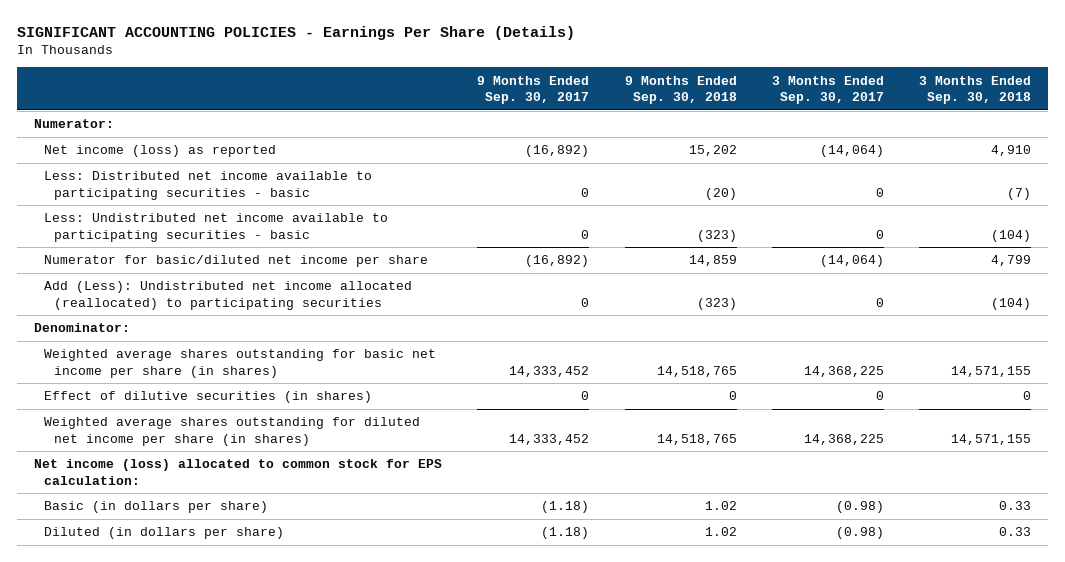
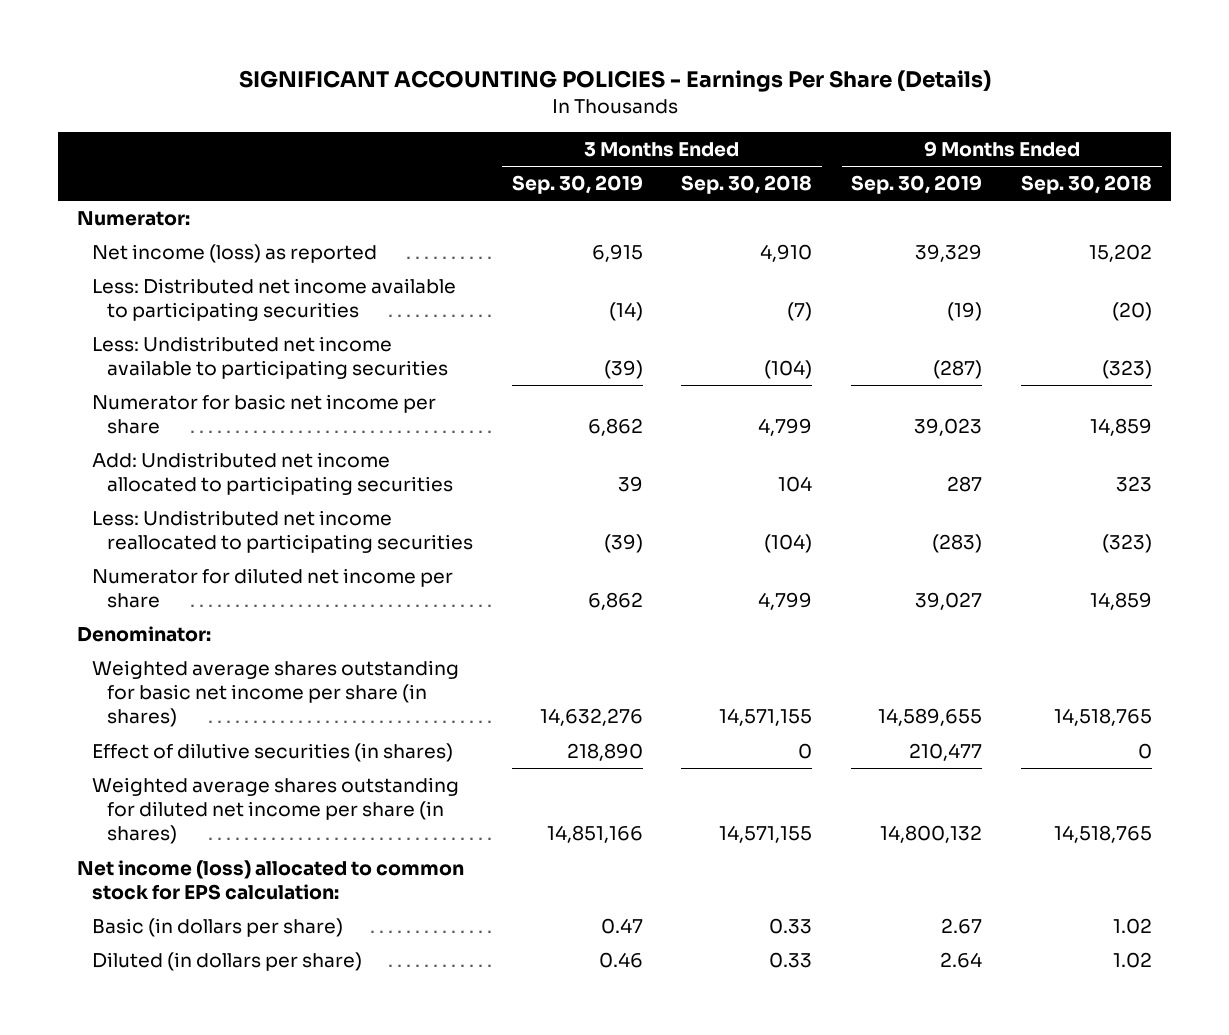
[477,75,590,105] 9 Months Ended Sep. 30, 2017 -> none
[771,75,884,105] 3 Months Ended Sep. 30, 2017 -> none
none -> [511,175,643,195] Sep. 30, 2019
none -> [851,175,983,195] Sep. 30, 2019
[44,171,373,200] Less: Distributed net income available to participating securities - basic -> [92,278,457,322] Less: Distributed net income available to participating securities
[44,213,389,242] Less: Undistributed net income available to participating securities - basic -> [92,336,449,380] Less: Undistributed net income available to participating securities
[44,255,429,268] Numerator for basic/diluted net income per share -> [92,394,437,435] Numerator for basic net income per share
[44,281,413,310] Add (Less): Undistributed net income allocated (reallocated) to participating securities -> [92,452,454,496] Add: Undistributed net income allocated to participating securities
[696,297,737,310] (323) -> [1115,476,1152,493] 323
[990,297,1031,310] (104) -> [778,476,813,493] 104
none -> [92,510,474,554] Less: Undistributed net income reallocated to participating securities
none -> [92,568,454,609] Numerator for diluted net income per share

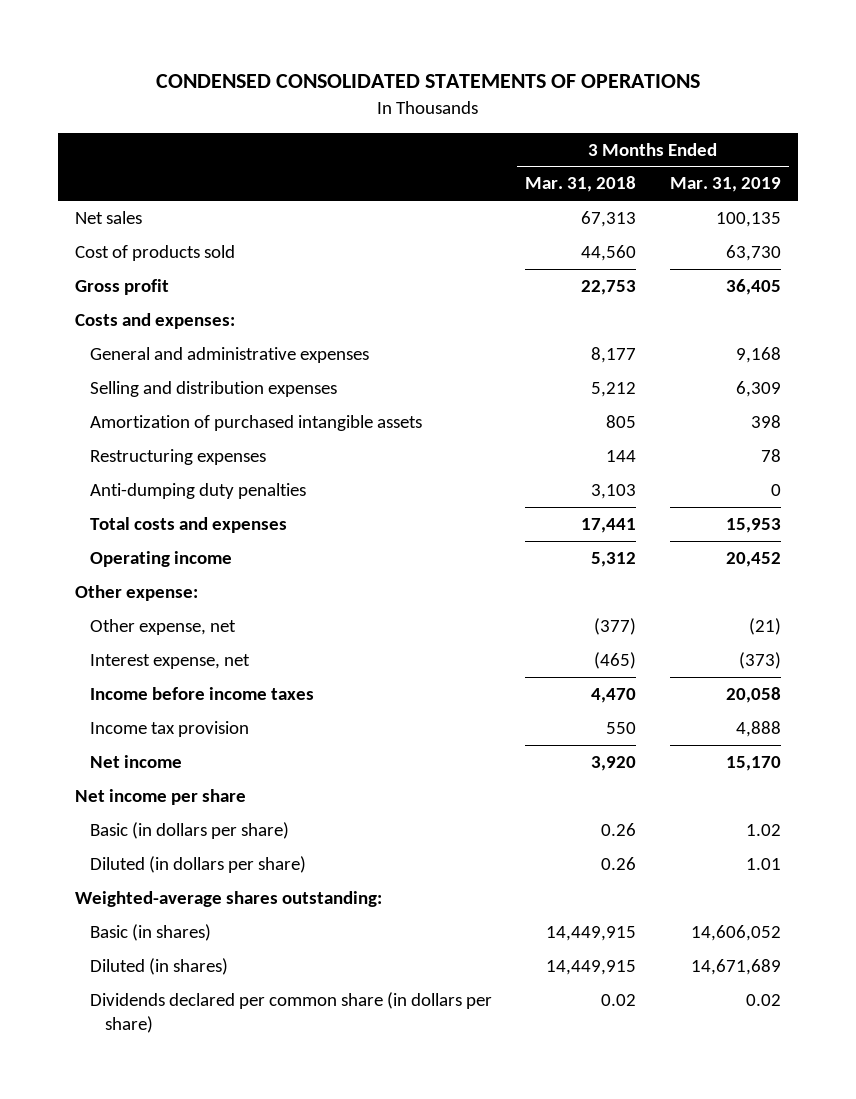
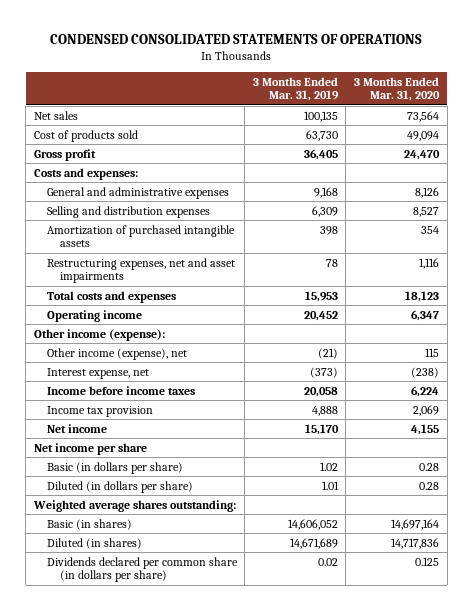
[525,176,637,193] Mar. 31, 2018 -> none
none -> [354,76,441,102] 3 Months Ended Mar. 31, 2020
[89,483,306,500] Anti-dumping duty penalties -> none
[89,449,266,466] Restructuring expenses -> [46,257,235,284] Restructuring expenses, net and asset impairments
[75,585,199,602] Other expense: -> [33,328,165,341] Other income (expense):
[89,619,236,636] Other expense, net -> [46,347,187,360] Other income (expense), net
[75,891,383,908] Weighted-average shares outstanding: -> [32,499,236,512] Weighted average shares outstanding:

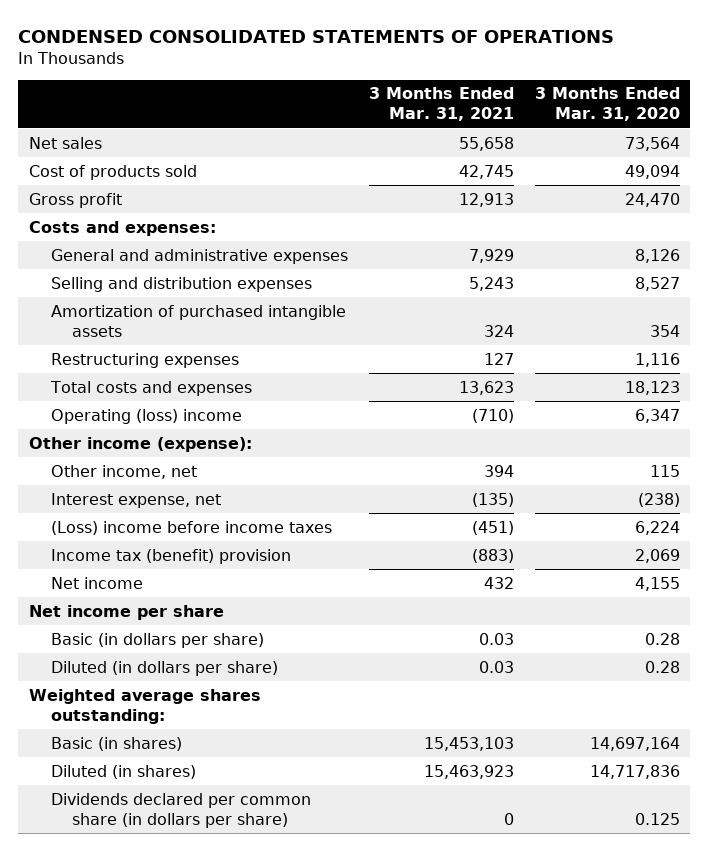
[252,76,339,102] 3 Months Ended Mar. 31, 2019 -> none
none -> [368,87,514,122] 3 Months Ended Mar. 31, 2021
[46,257,235,284] Restructuring expenses, net and asset impairments -> [50,352,239,368] Restructuring expenses
[46,309,142,322] Operating income -> [50,408,242,424] Operating (loss) income
[46,347,187,360] Other income (expense), net -> [50,464,197,479] Other income, net
[46,385,195,395] Income before income taxes -> [50,520,332,535] (Loss) income before income taxes
[46,405,153,417] Income tax provision -> [50,548,291,564] Income tax (benefit) provision

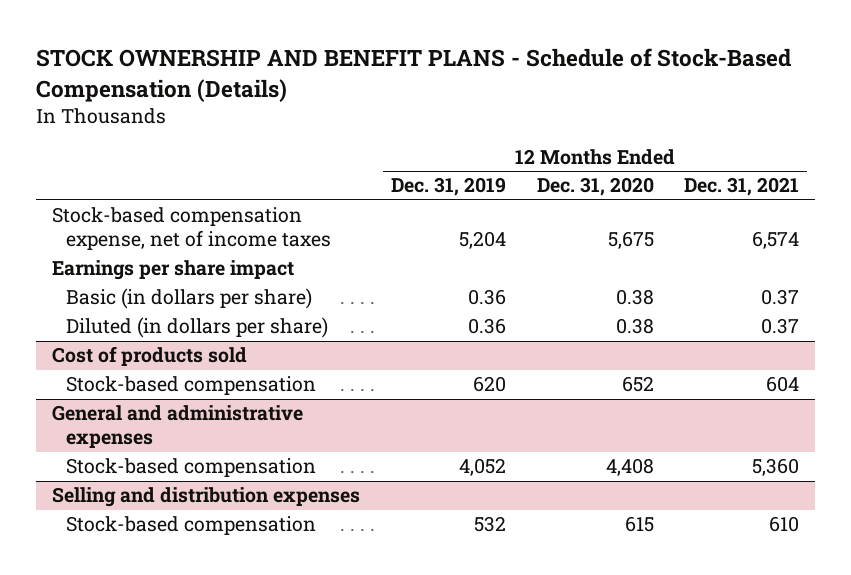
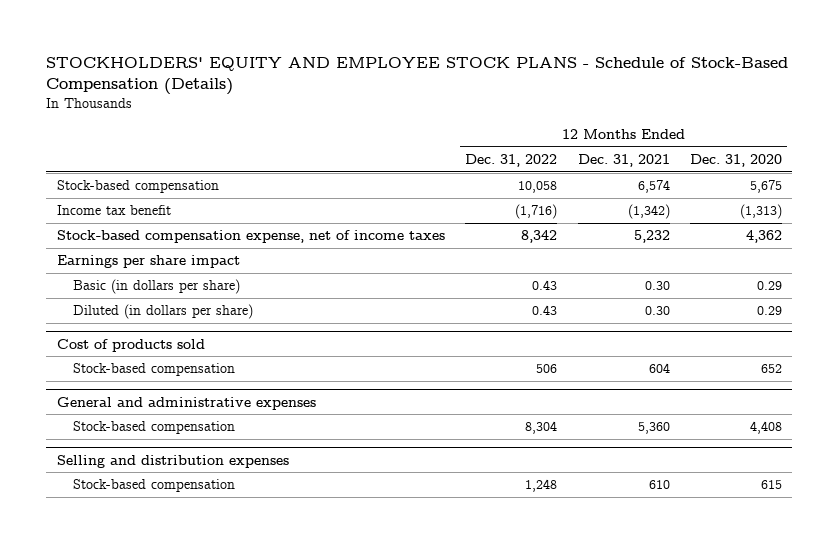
[36,48,792,102] STOCK OWNERSHIP AND BENEFIT PLANS - Schedule of Stock-Based Compensation (Details) -> [46,56,789,96] STOCKHOLDERS' EQUITY AND EMPLOYEE STOCK PLANS - Schedule of Stock-Based Compensation (Details)
[390,177,506,197] Dec. 31, 2019 -> none
none -> [465,153,558,167] Dec. 31, 2022
none -> [56,180,219,194] Stock-based compensation
none -> [56,205,171,216] Income tax benefit
[607,231,654,250] 5,675 -> [746,230,783,244] 4,362
[752,231,800,250] 6,574 -> [633,230,670,244] 5,232
[615,289,654,306] 0.38 -> [757,281,783,291] 0.29
[761,289,800,306] 0.37 -> [644,281,670,291] 0.30
[615,318,654,335] 0.38 -> [757,306,783,316] 0.29
[761,318,800,335] 0.37 -> [644,306,670,316] 0.30

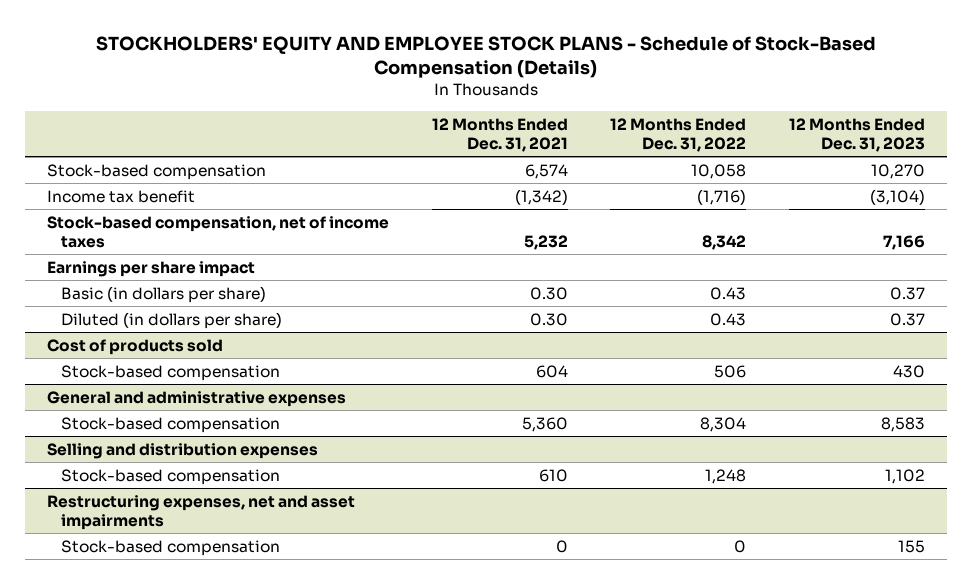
[690,153,783,167] Dec. 31, 2020 -> none
none -> [789,117,926,152] 12 Months Ended Dec. 31, 2023
[56,230,445,244] Stock-based compensation expense, net of income taxes -> [46,215,389,249] Stock-based compensation, net of income taxes
none -> [46,494,355,531] Restructuring expenses, net and asset impairments
none -> [61,539,281,556] Stock-based compensation

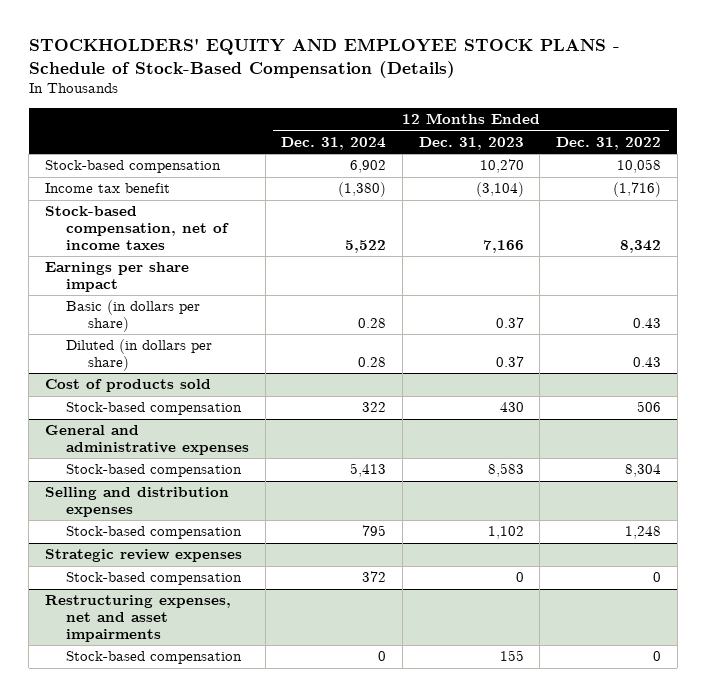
[431,117,568,152] 12 Months Ended Dec. 31, 2021 -> none
none -> [281,136,387,150] Dec. 31, 2024
none -> [44,549,242,563] Strategic review expenses
none -> [66,572,243,586] Stock-based compensation

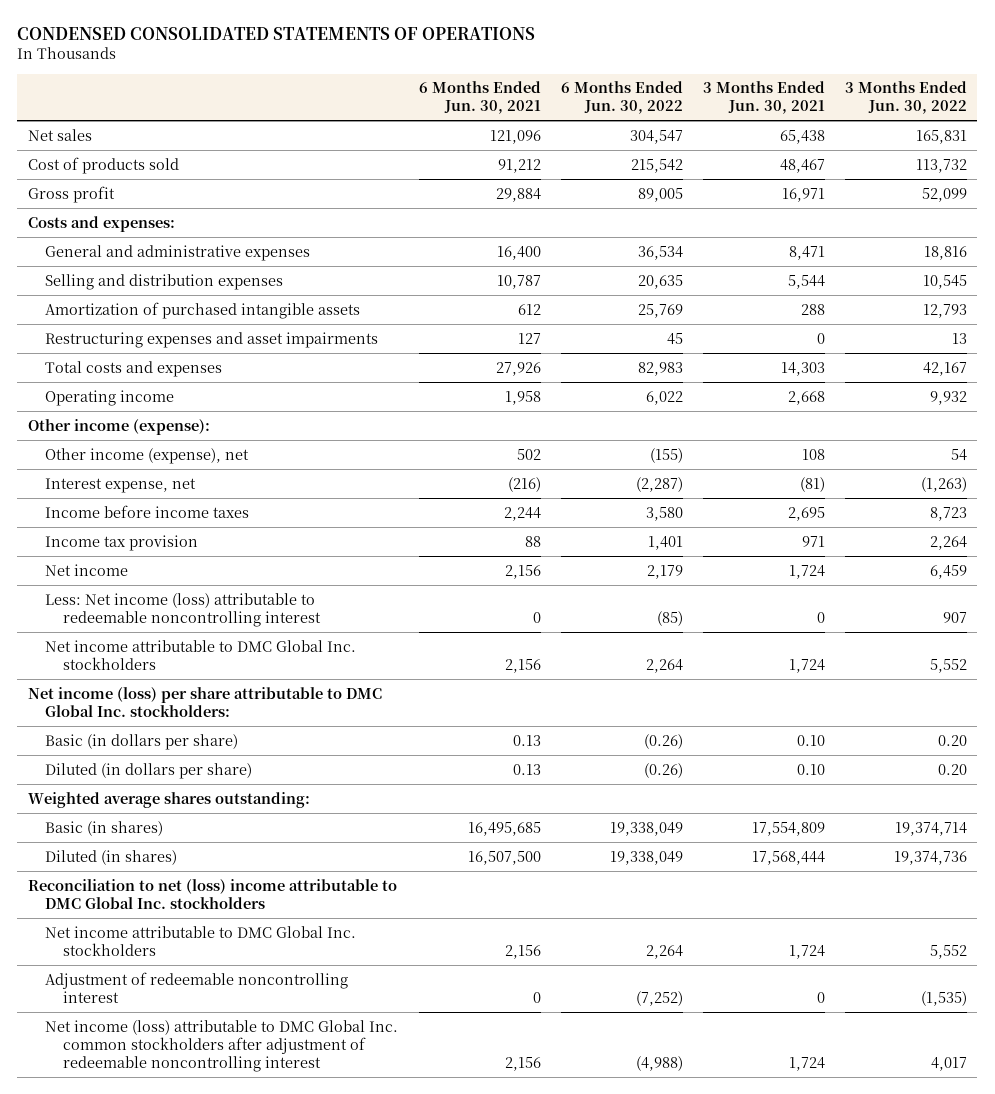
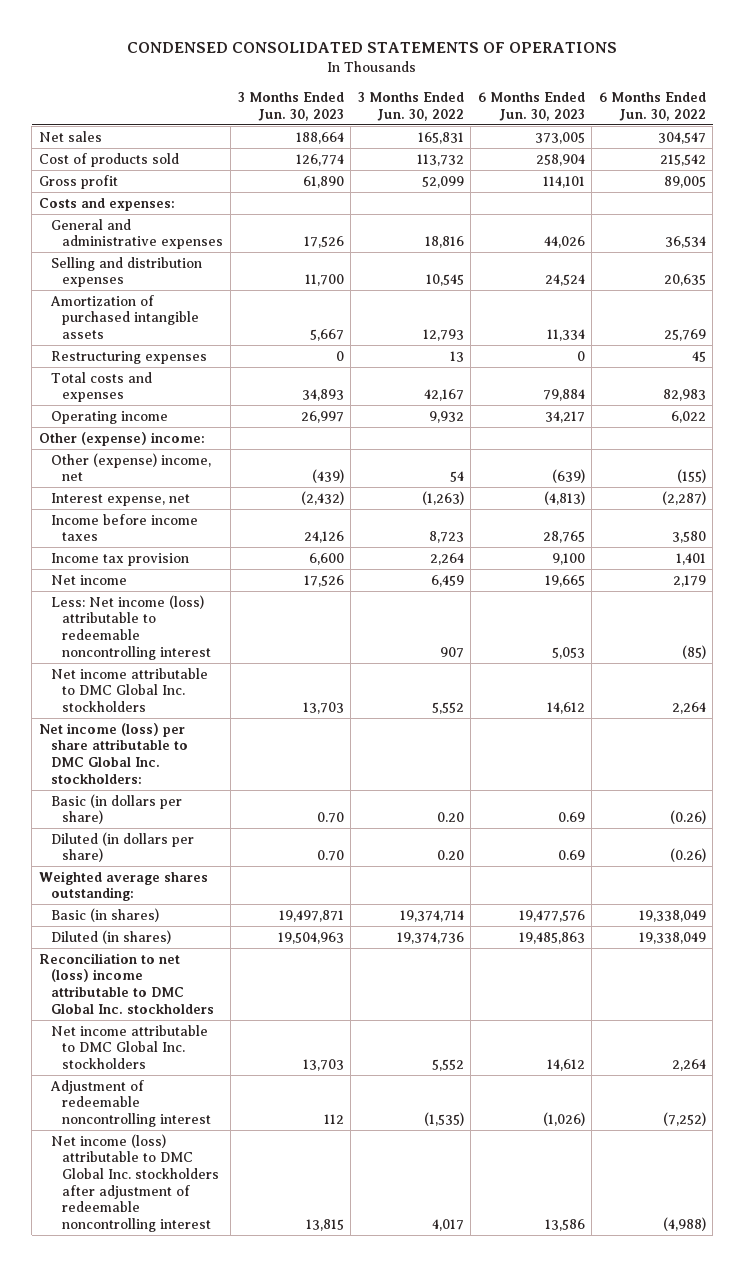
[418,81,541,115] 6 Months Ended Jun. 30, 2021 -> none
[702,81,825,115] 3 Months Ended Jun. 30, 2021 -> none
none -> [237,92,344,121] 3 Months Ended Jun. 30, 2023
none -> [477,92,585,121] 6 Months Ended Jun. 30, 2023
[45,331,379,348] Restructuring expenses and asset impairments -> [50,350,207,364] Restructuring expenses
[27,418,210,435] Other income (expense): -> [38,431,205,446] Other (expense) income:
[45,447,250,464] Other income (expense), net -> [50,452,211,482] Other (expense) income, net
[45,1019,399,1073] Net income (loss) attributable to DMC Global Inc. common stockholders after adjustment of redeemable noncontrolling interest -> [50,1133,220,1232] Net income (loss) attributable to DMC Global Inc. stockholders after adjustment of redeemable noncontrolling interest

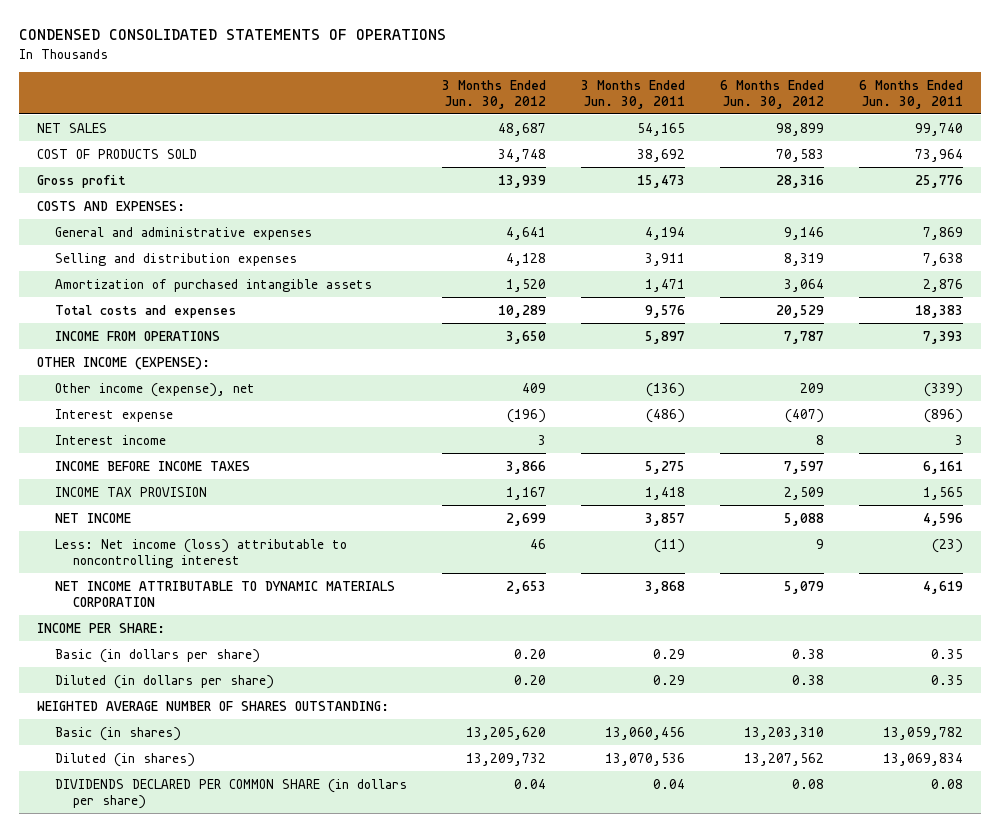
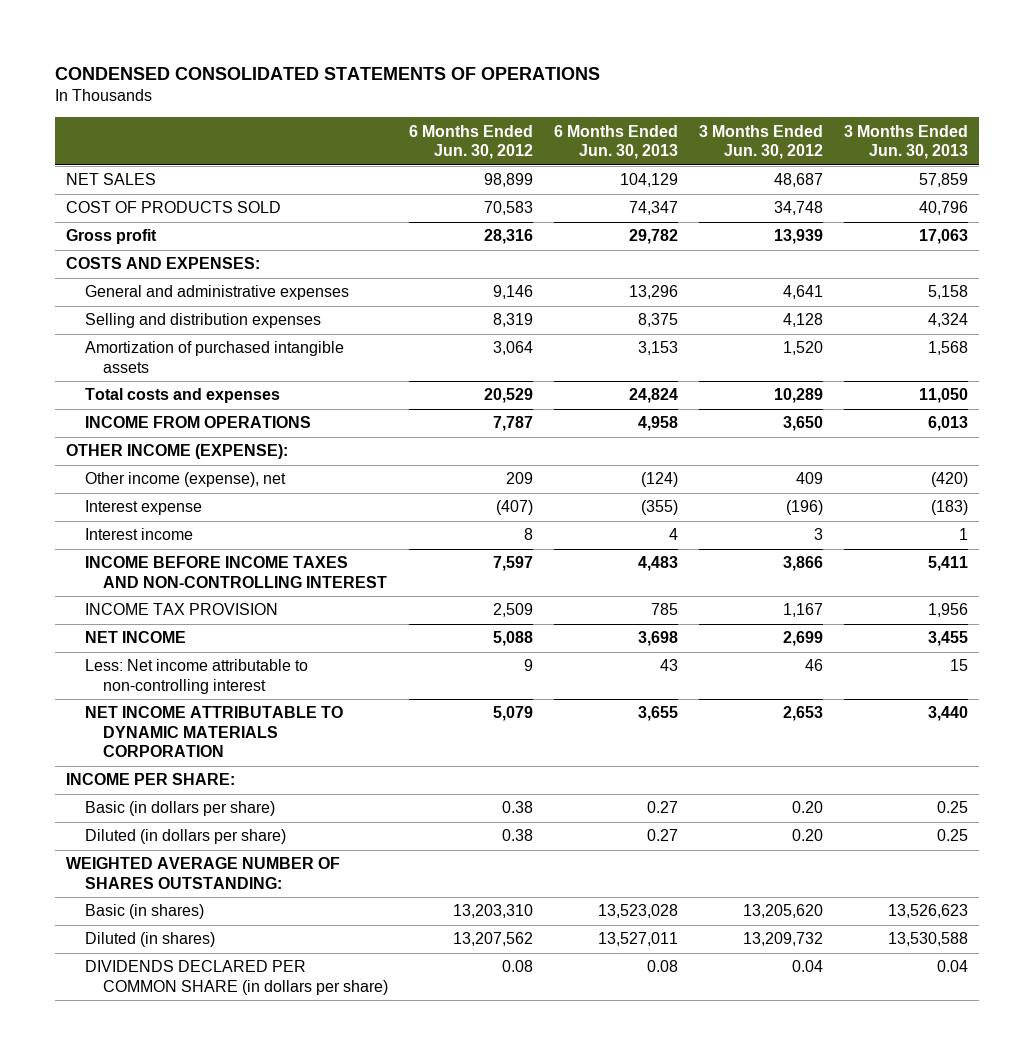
[581,79,686,109] 3 Months Ended Jun. 30, 2011 -> none
[859,79,964,109] 6 Months Ended Jun. 30, 2011 -> none
none -> [554,124,679,160] 6 Months Ended Jun. 30, 2013
none -> [844,124,969,160] 3 Months Ended Jun. 30, 2013
[55,460,251,471] INCOME BEFORE INCOME TAXES -> [84,556,388,588] INCOME BEFORE INCOME TAXES AND NON-CONTROLLING INTEREST
[55,538,348,568] Less: Net income (loss) attributable to noncontrolling interest -> [84,659,308,694] Less: Net income attributable to non-controlling interest

